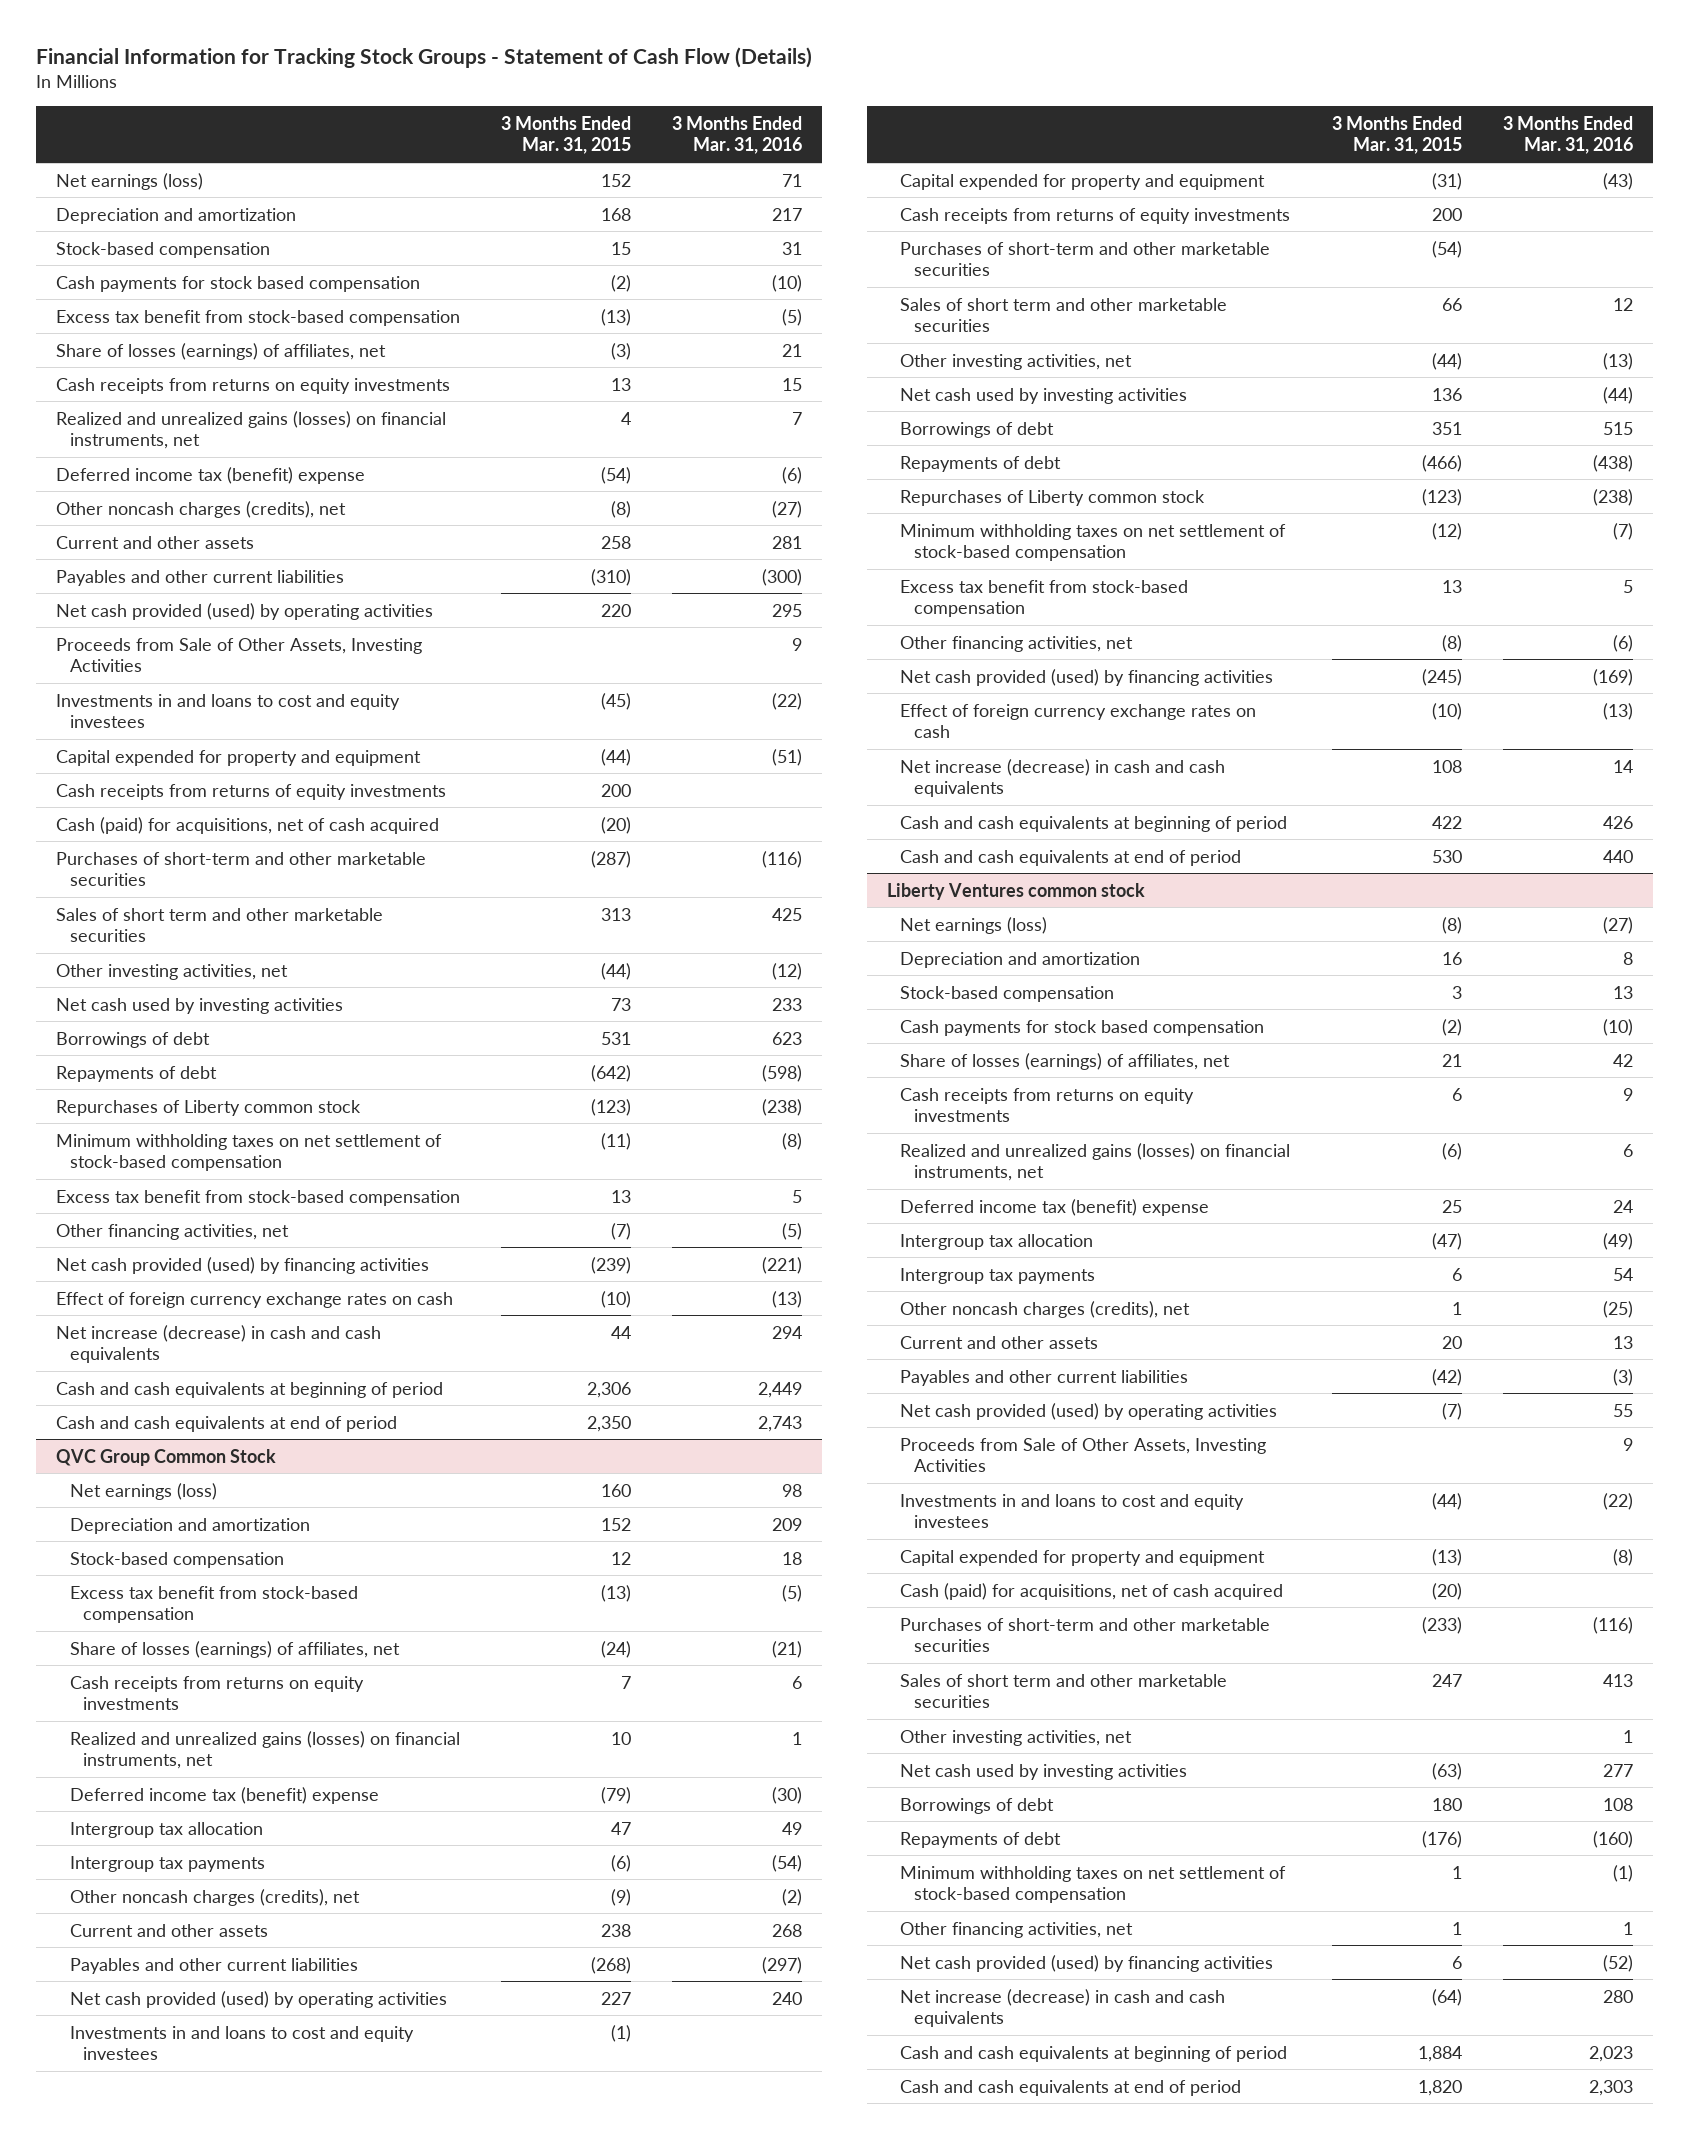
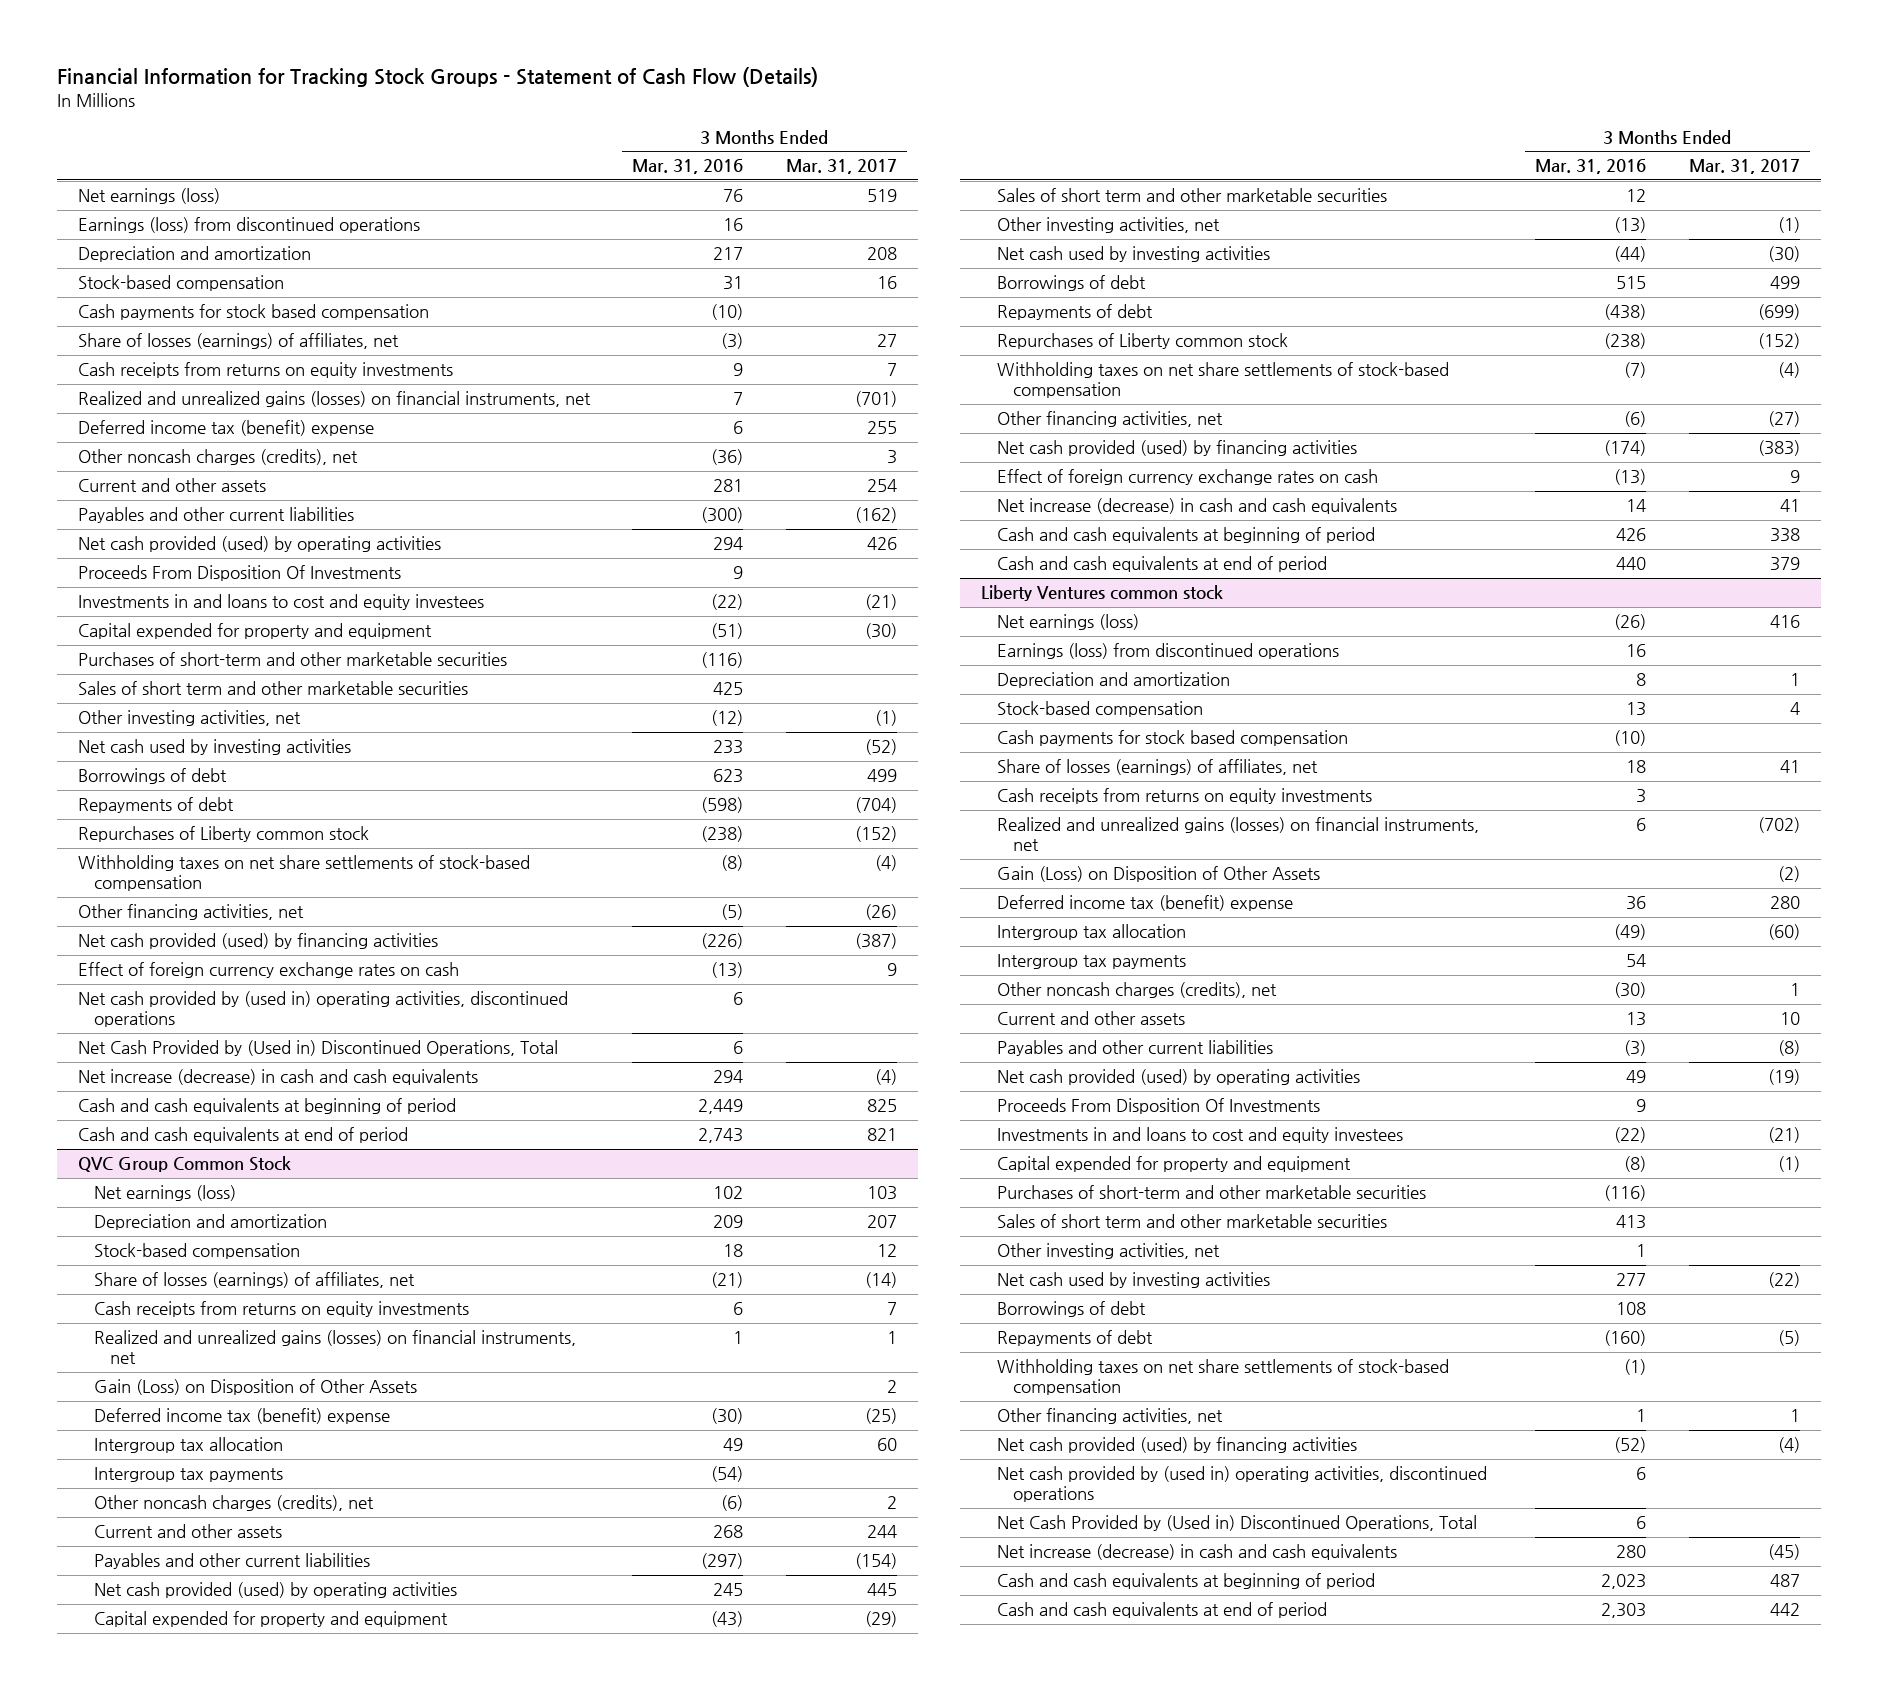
[501,115,632,155] 3 Months Ended Mar. 31, 2015 -> none
none -> [785,159,897,175] Mar. 31, 2017
[781,173,802,187] 71 -> [723,189,744,203] 76
none -> [77,217,420,234] Earnings (loss) from discontinued operations
[56,309,461,326] Excess tax benefit from stock-based compensation -> none
[781,343,802,357] 21 -> [721,333,744,350] (3)
[781,377,802,391] 15 -> [733,363,744,377] 9
[781,466,802,484] (6) -> [733,421,744,435] 6
[771,500,802,518] (27) -> [711,449,744,466] (36)
[56,637,423,673] Proceeds from Sale of Other Assets, Investing Activities -> none
[771,603,802,617] 295 -> [713,537,744,551] 294
none -> [77,565,401,582] Proceeds From Disposition Of Investments
[56,783,447,800] Cash receipts from returns of equity investments -> none
[56,816,440,834] Cash (paid) for acquisitions, net of cash acquired -> none
[56,1189,461,1206] Excess tax benefit from stock-based compensation -> none
[56,1133,443,1172] Minimum withholding taxes on net settlement of stock-based compensation -> [77,855,530,892] Withholding taxes on net share settlements of stock-based compensation
[761,1256,802,1274] (221) -> [701,933,744,950] (226)
none -> [77,991,568,1028] Net cash provided by (used in) operating activities, discontinued operations
none -> [77,1040,558,1057] Net Cash Provided by (Used in) Discontinued Operations, Total
[781,1483,802,1497] 98 -> [713,1186,744,1200] 102
[69,1585,358,1624] Excess tax benefit from stock-based compensation -> none
none -> [93,1379,417,1396] Gain (Loss) on Disposition of Other Assets
[781,1888,802,1906] (2) -> [721,1495,744,1512] (6)
[69,2025,414,2061] Investments in and loans to cost and equity investees -> none
[771,1991,802,2005] 240 -> [713,1583,744,1597] 245
[900,207,1291,224] Cash receipts from returns of equity investments -> none
[900,241,1271,277] Purchases of short-term and other marketable securities -> none
[900,579,1189,618] Excess tax benefit from stock-based compensation -> none
[900,523,1287,562] Minimum withholding taxes on net settlement of stock-based compensation -> [996,362,1449,399] Withholding taxes on net share settlements of stock-based compensation
[1592,668,1633,686] (169) -> [1604,440,1647,457] (174)
[1602,916,1633,934] (27) -> [1614,614,1647,631] (26)
none -> [996,643,1339,660] Earnings (loss) from discontinued operations
[1612,1053,1633,1067] 42 -> [1626,760,1647,774] 18
[1622,1087,1633,1101] 9 -> [1636,789,1647,804] 3
none -> [996,866,1320,883] Gain (Loss) on Disposition of Other Assets
[1612,1199,1633,1213] 24 -> [1626,896,1647,911] 36
[1602,1300,1633,1318] (25) -> [1614,982,1647,999] (30)
[900,1437,1267,1473] Proceeds from Sale of Other Assets, Investing Activities -> none
[1612,1403,1633,1417] 55 -> [1626,1070,1647,1084] 49
none -> [996,1098,1320,1115] Proceeds From Disposition Of Investments
[900,1582,1284,1600] Cash (paid) for acquisitions, net of cash acquired -> none
[900,1865,1287,1904] Minimum withholding taxes on net settlement of stock-based compensation -> [996,1359,1449,1396] Withholding taxes on net share settlements of stock-based compensation
none -> [996,1466,1487,1503] Net cash provided by (used in) operating activities, discontinued operations
none -> [996,1515,1477,1532] Net Cash Provided by (Used in) Discontinued Operations, Total

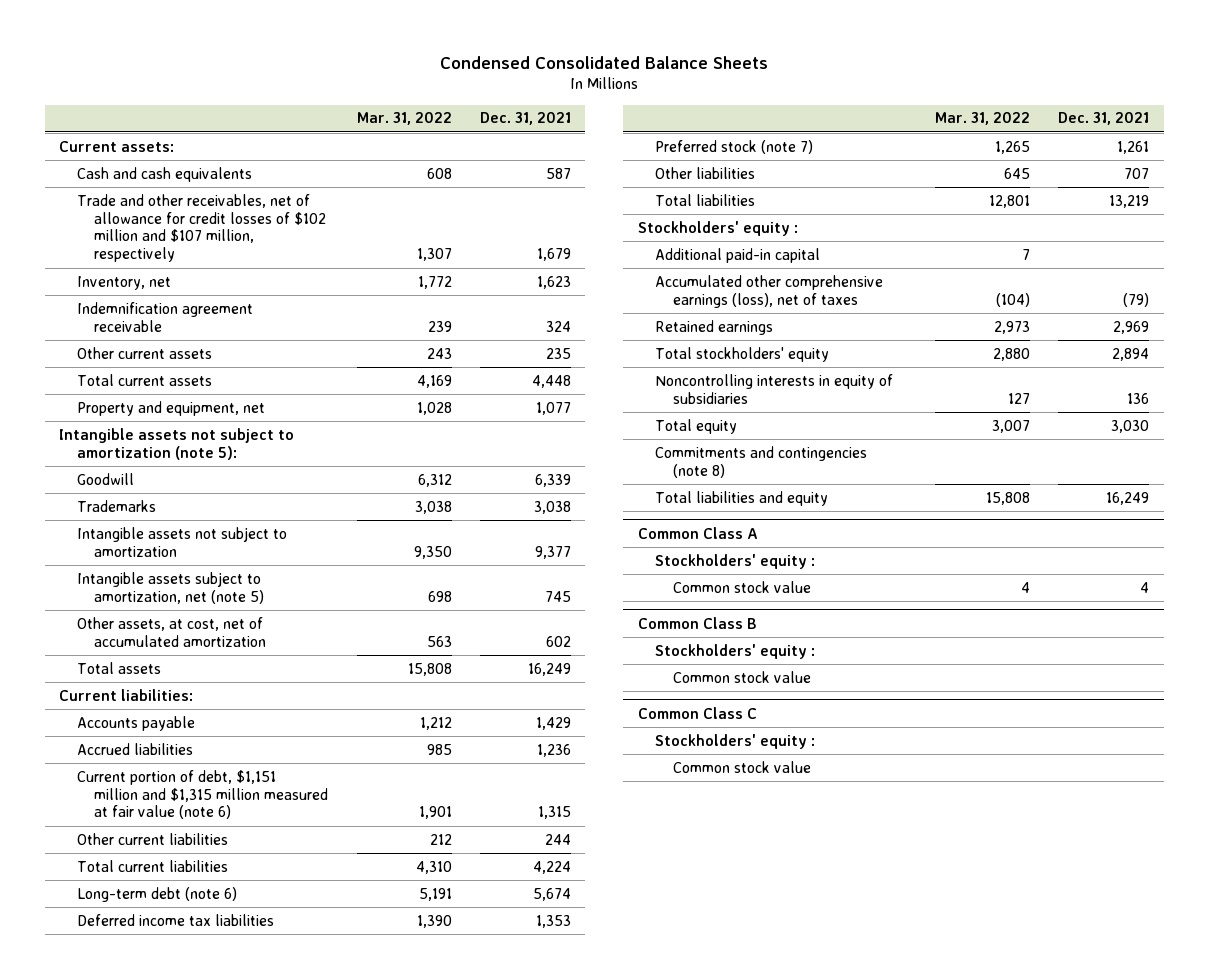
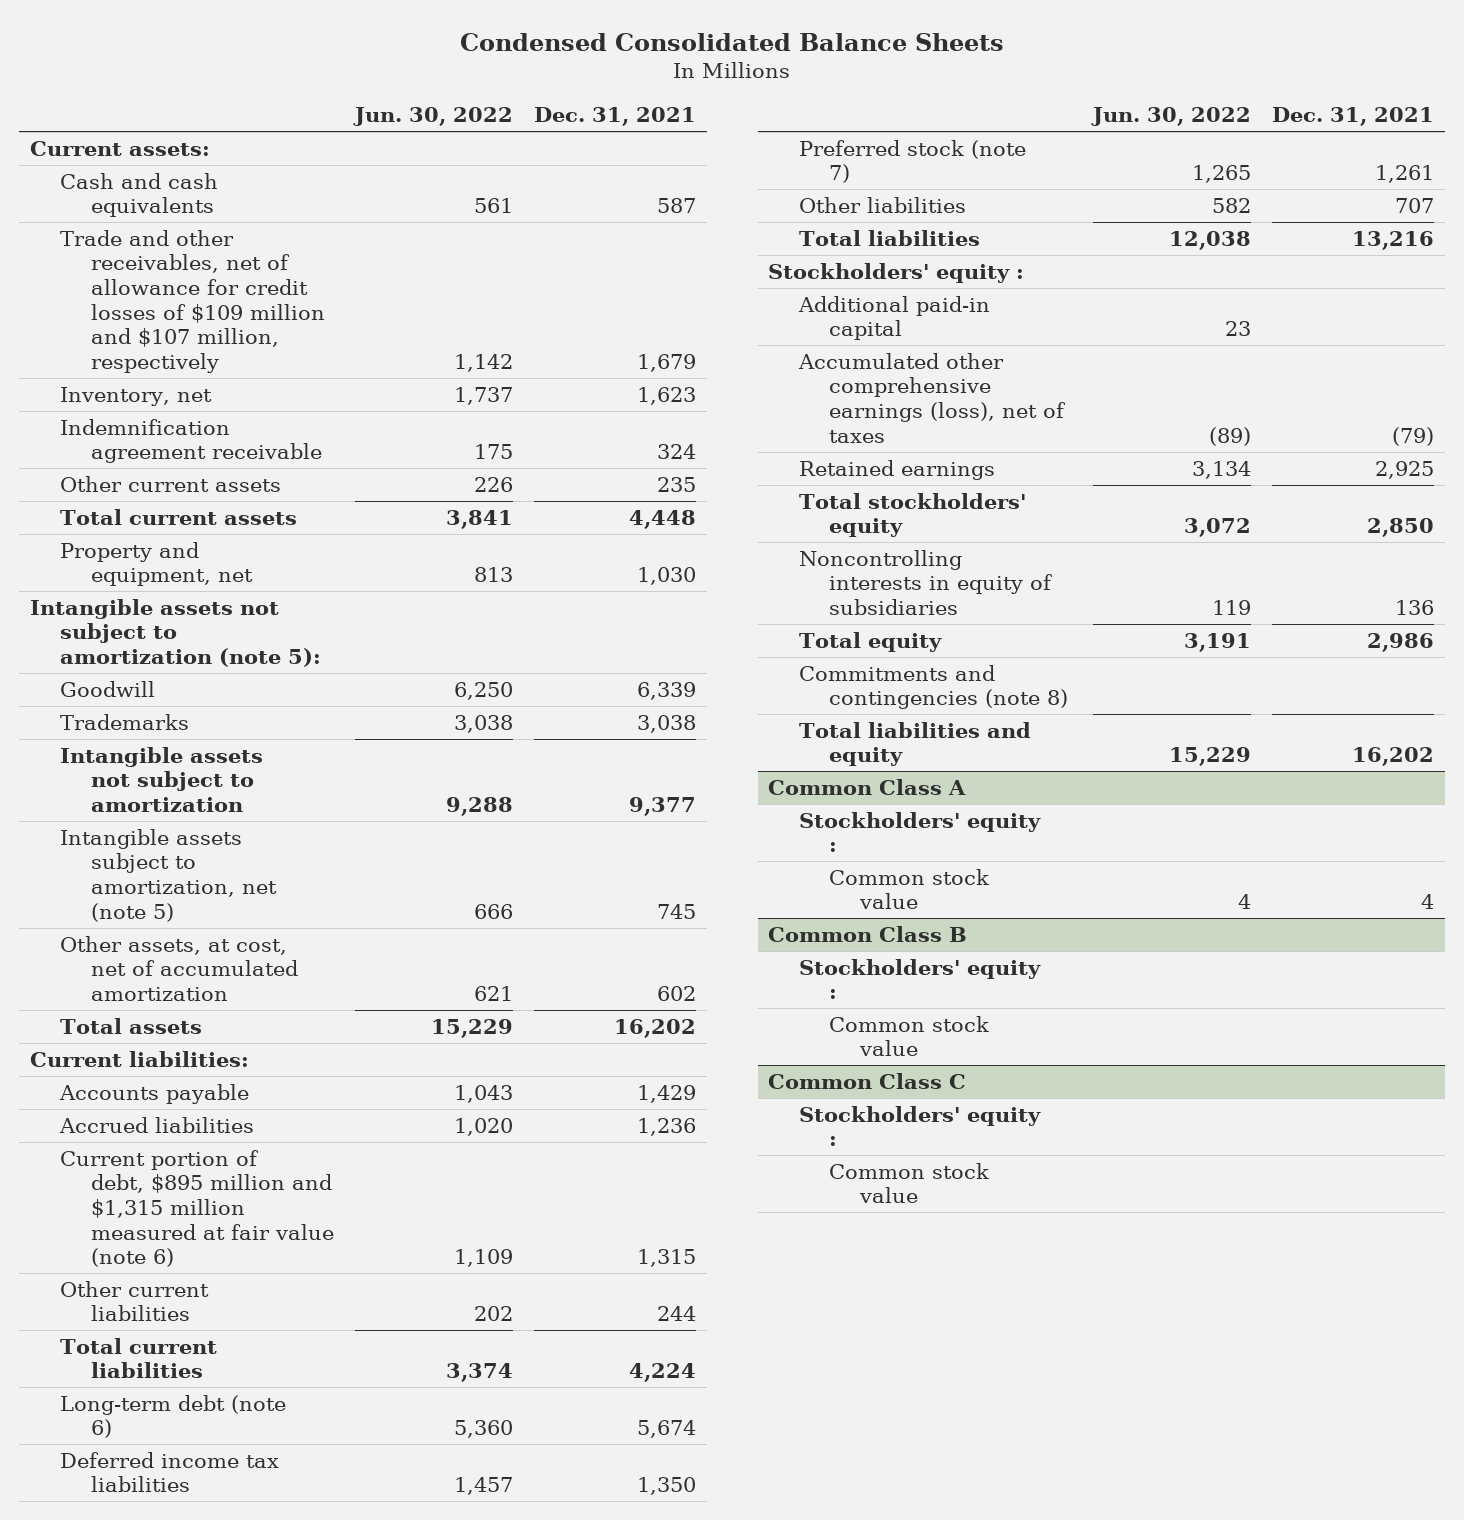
[356,112,452,126] Mar. 31, 2022 -> none
none -> [352,107,513,127] Jun. 30, 2022
[76,193,327,263] Trade and other receivables, net of allowance for credit losses of $102 million and $107 million, respectively -> [60,229,325,373] Trade and other receivables, net of allowance for credit losses of $109 million and $107 million, respectively
[535,401,571,415] 1,077 -> [637,567,697,586] 1,030
[527,662,571,676] 16,249 -> [614,1018,697,1038] 16,202
[76,769,329,820] Current portion of debt, $1,151 million and $1,315 million measured at fair value (note 6) -> [60,1149,334,1268] Current portion of debt, $895 million and $1,315 million measured at fair value (note 6)
[535,914,571,928] 1,353 -> [637,1477,697,1496] 1,350
[1109,194,1150,208] 13,219 -> [1352,230,1435,250] 13,216
[1113,320,1150,334] 2,969 -> [1375,460,1435,479] 2,925
[1112,347,1150,361] 2,894 -> [1367,518,1435,538] 2,850
[1111,419,1150,433] 3,030 -> [1367,632,1435,652] 2,986
[1106,491,1150,505] 16,249 -> [1352,747,1435,767] 16,202

